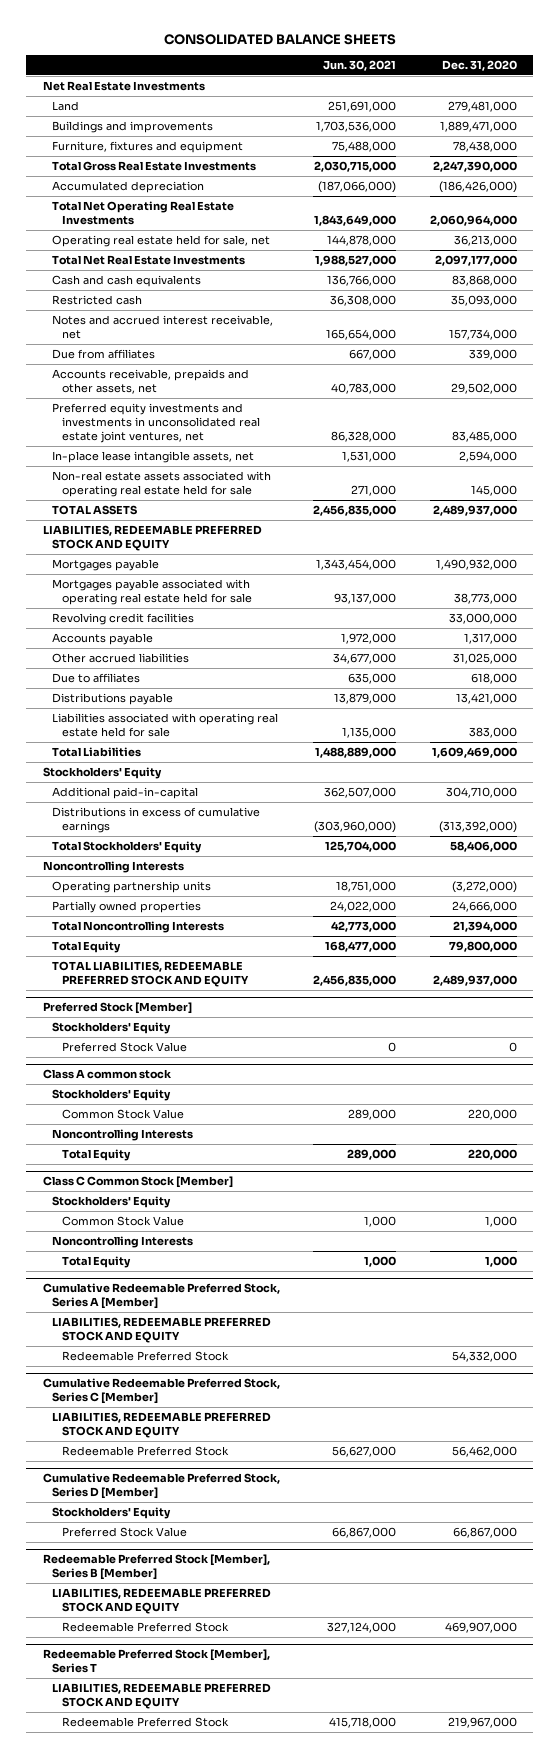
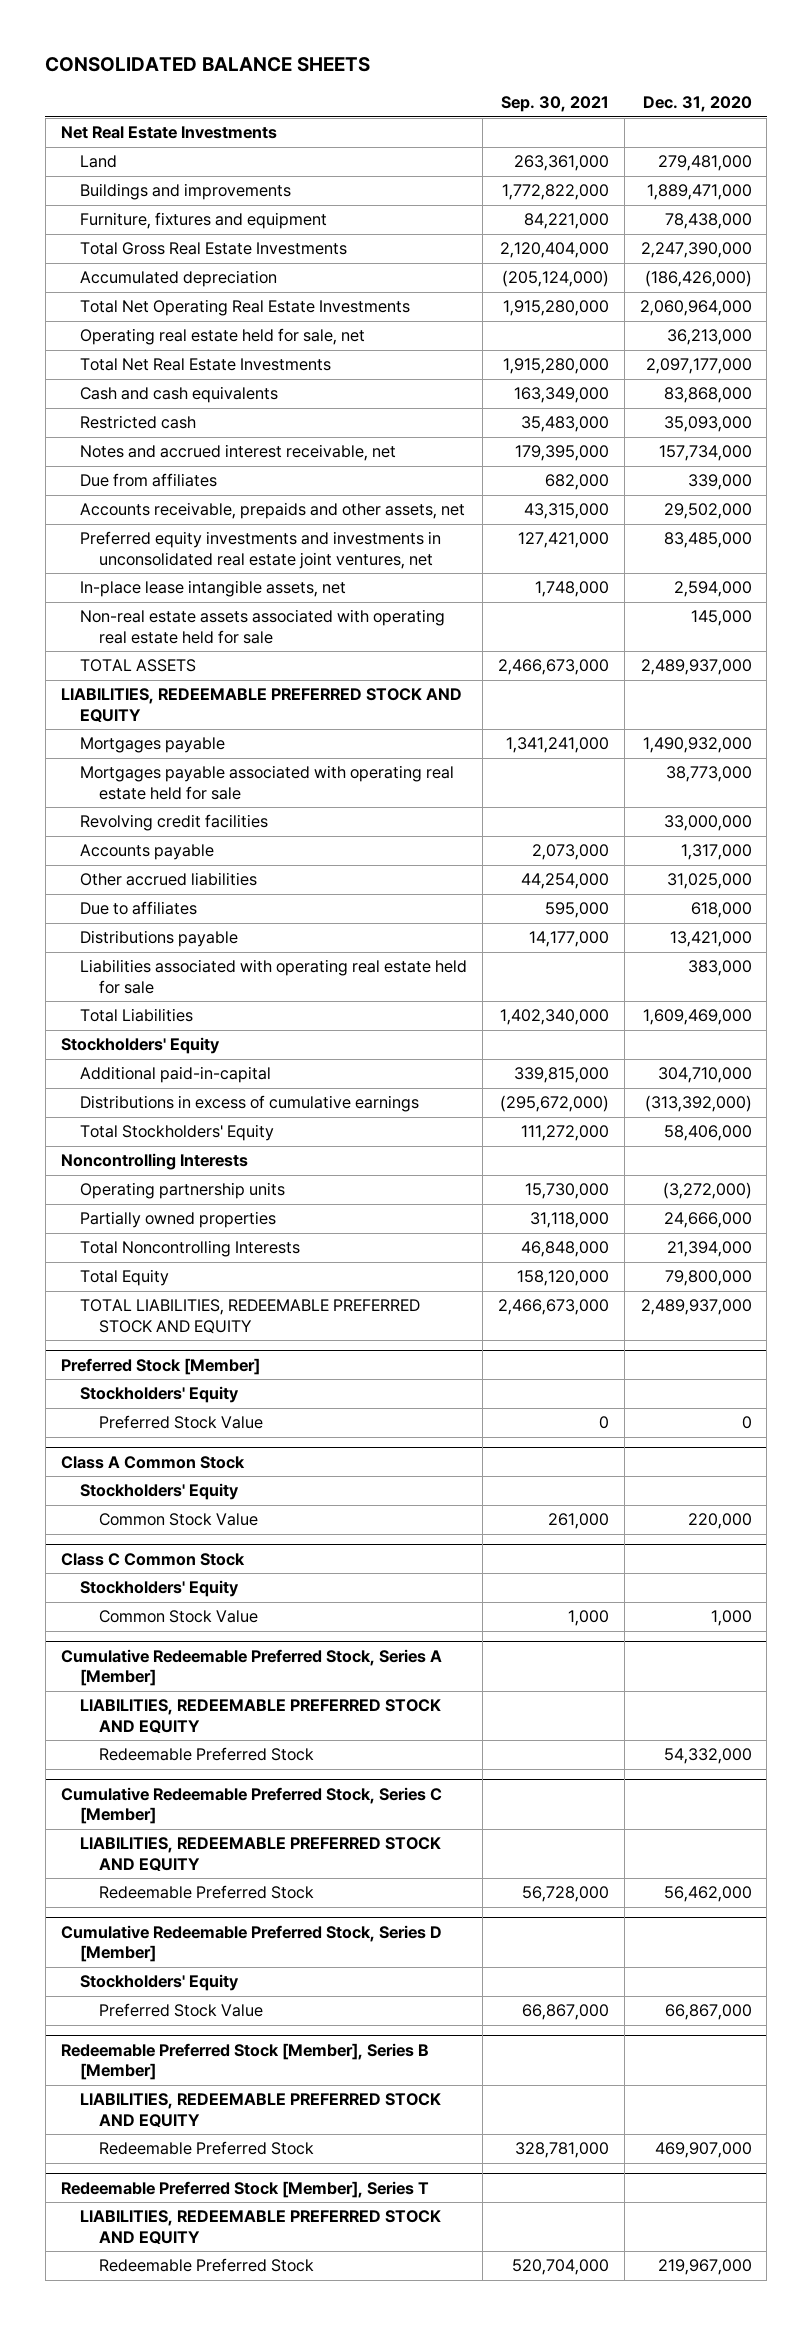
[323,60,397,72] Jun. 30, 2021 -> none
none -> [500,96,609,113] Sep. 30, 2021
[43,1069,173,1080] Class A common stock -> [60,1455,245,1469] Class A Common Stock
[52,1128,194,1141] Noncontrolling Interests -> none
[61,1148,131,1161] Total Equity -> none
[43,1176,234,1189] Class C Common Stock [Member] -> [60,1552,245,1566] Class C Common Stock
[52,1235,194,1248] Noncontrolling Interests -> none
[61,1255,131,1268] Total Equity -> none

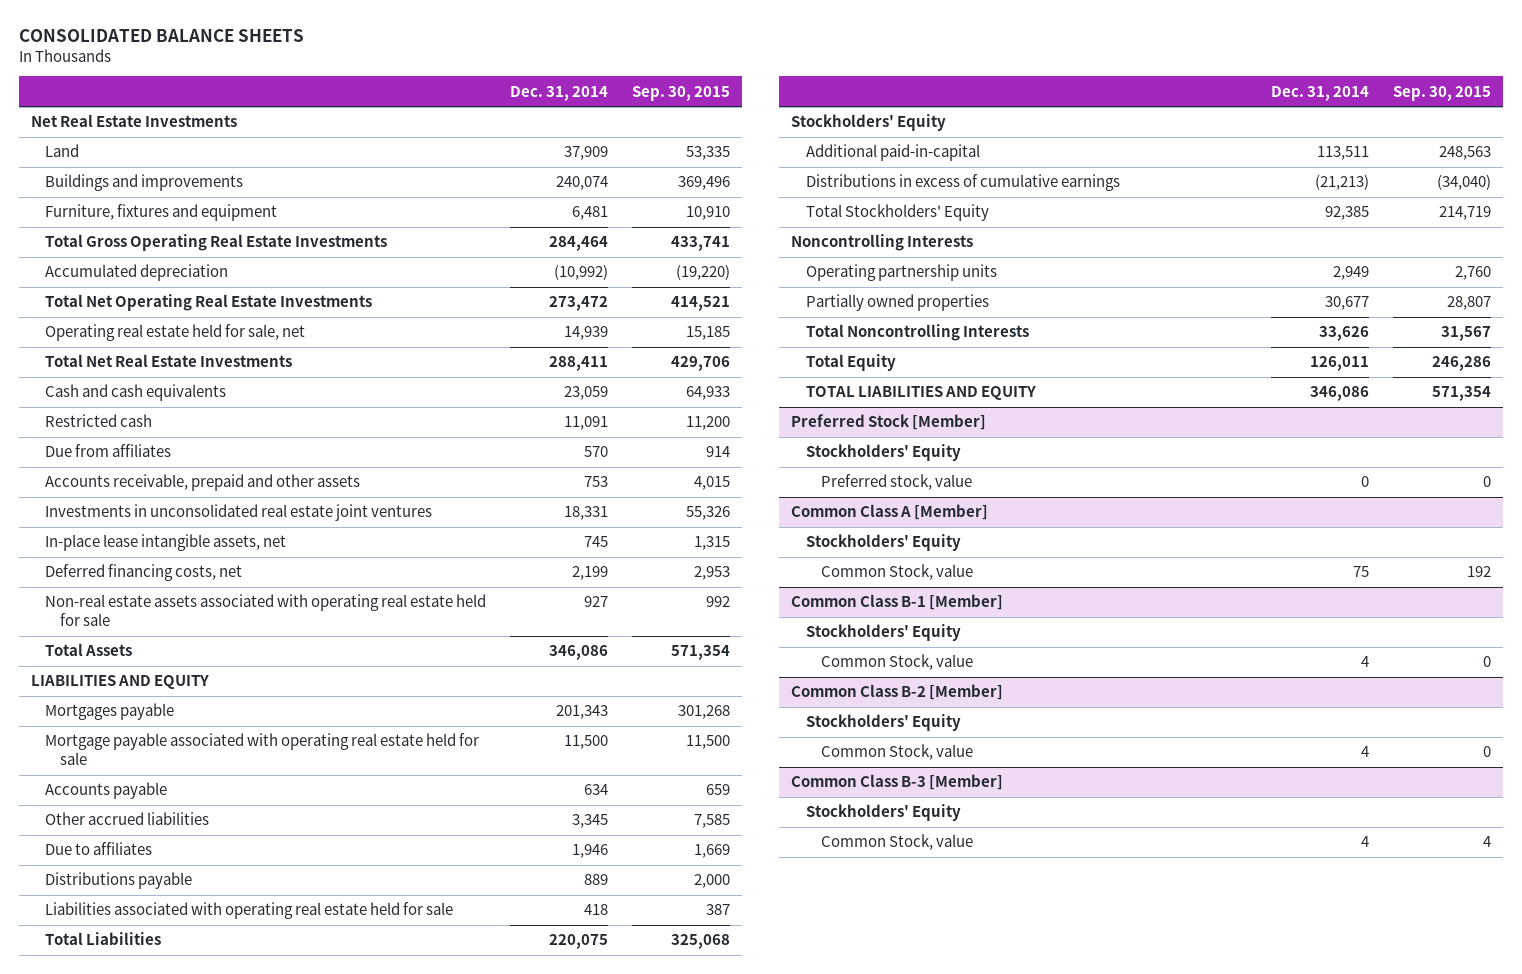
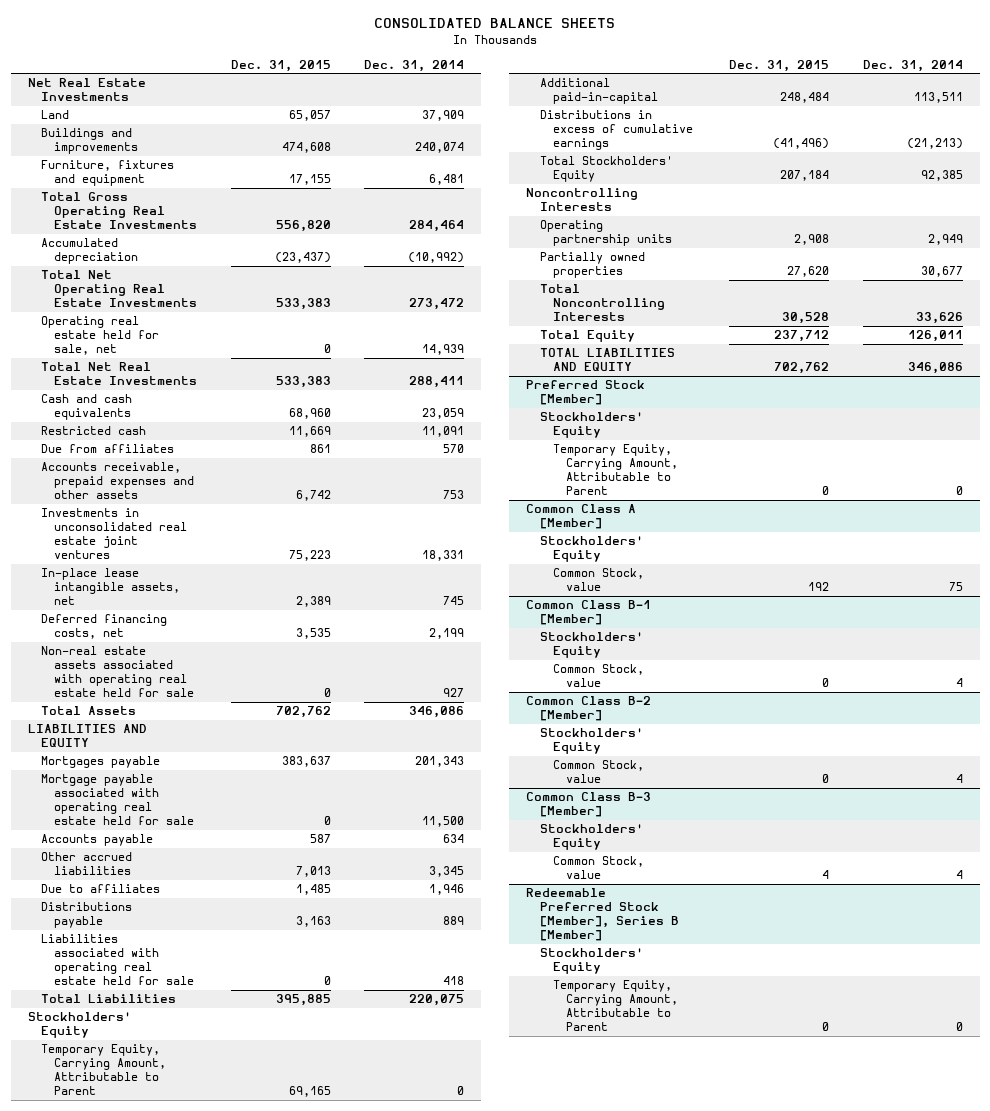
[632,85,731,101] Sep. 30, 2015 -> none
none -> [230,59,331,72] Dec. 31, 2015
[45,474,361,492] Accounts receivable, prepaid and other assets -> [40,462,195,500] Accounts receivable, prepaid expenses and other assets
none -> [40,1044,167,1096] Temporary Equity, Carrying Amount, Attributable to Parent
[820,474,972,491] Preferred stock, value -> none
none -> [552,444,679,496] Temporary Equity, Carrying Amount, Attributable to Parent
none -> [526,888,679,942] Redeemable Preferred Stock [Member], Series B [Member]
none -> [539,948,643,975] Stockholders' Equity
none -> [552,980,679,1032] Temporary Equity, Carrying Amount, Attributable to Parent

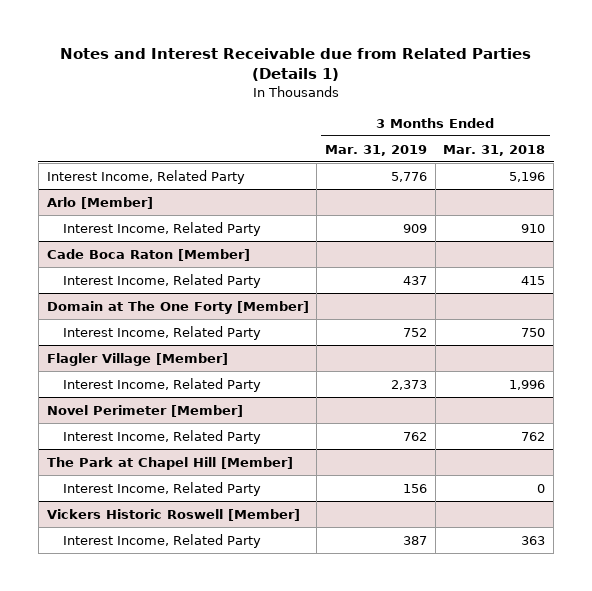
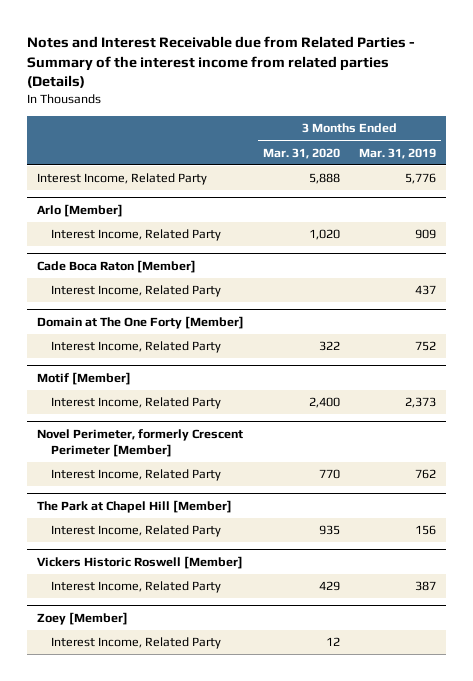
[60,47,532,82] Notes and Interest Receivable due from Related Parties (Details 1) -> [27,35,416,89] Notes and Interest Receivable due from Related Parties - Summary of the interest income from related parties (Details)
[443,144,546,156] Mar. 31, 2018 -> none
none -> [262,147,340,159] Mar. 31, 2020
[46,352,228,366] Flagler Village [Member] -> none
none -> [36,372,131,386] Motif [Member]
[46,404,243,417] Novel Perimeter [Member] -> [36,429,243,457] Novel Perimeter, formerly Crescent Perimeter [Member]
none -> [36,612,128,626] Zoey [Member]
none -> [51,637,222,650] Interest Income, Related Party

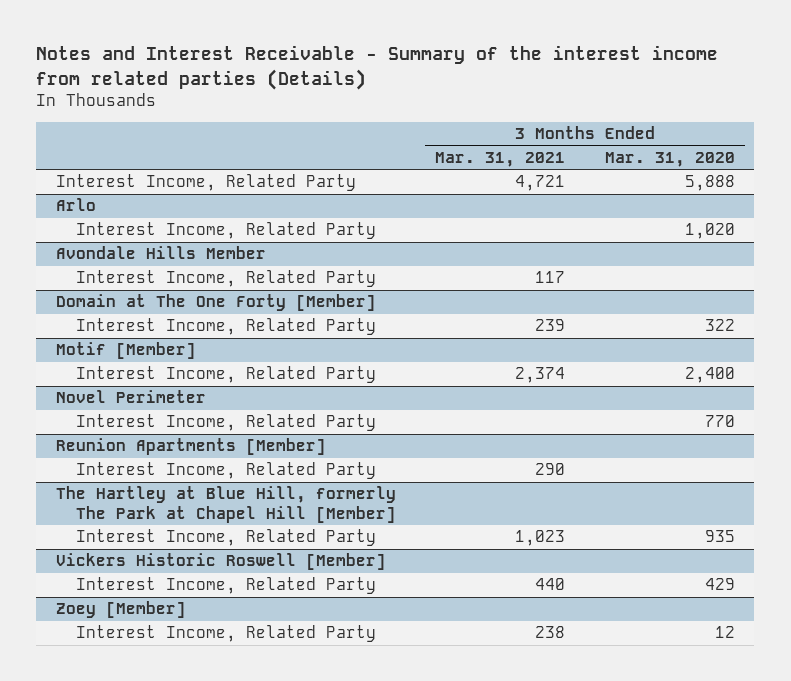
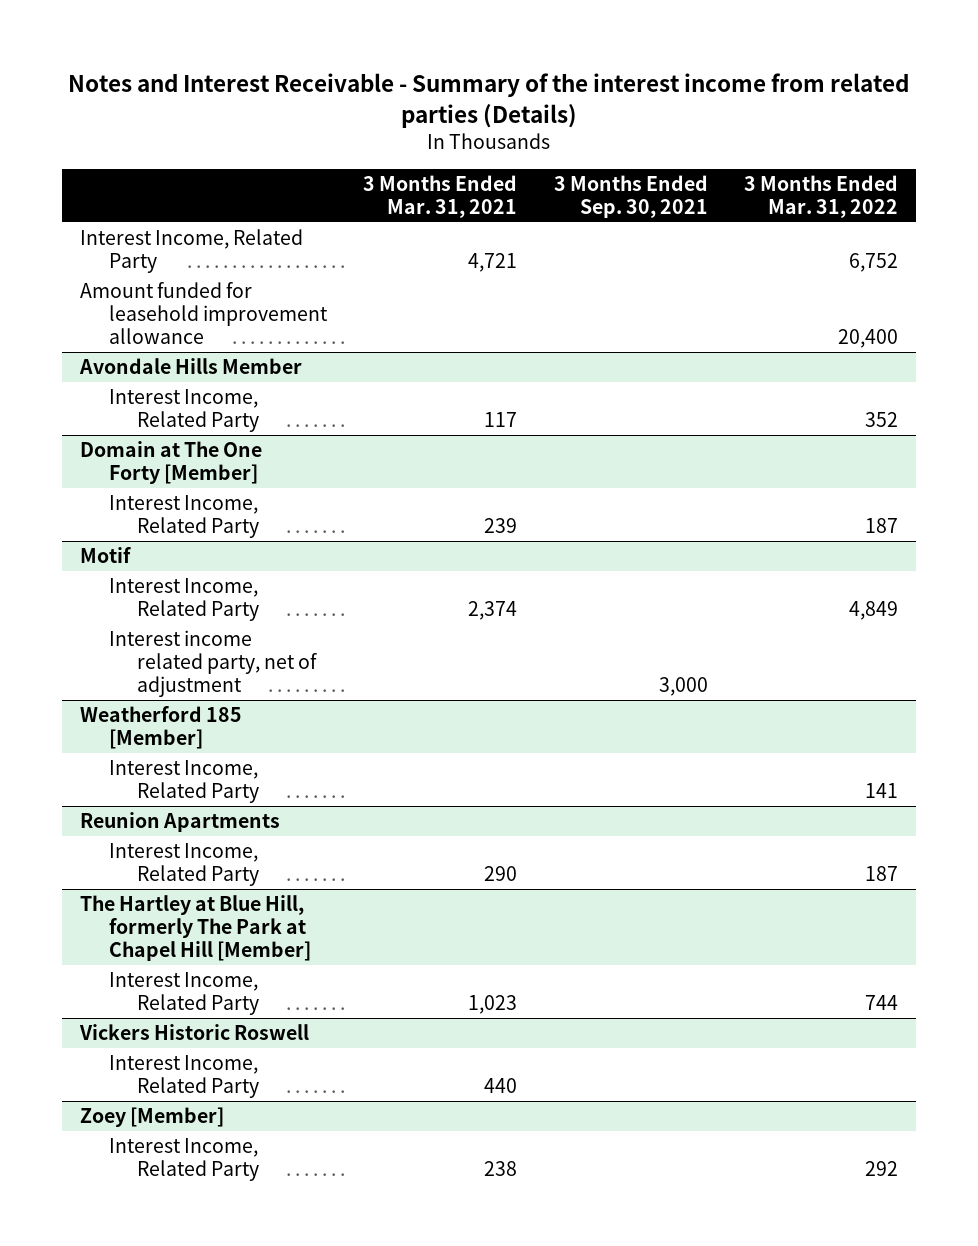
[604,151,735,167] Mar. 31, 2020 -> none
none -> [553,174,708,218] 3 Months Ended Sep. 30, 2021
none -> [744,174,899,218] 3 Months Ended Mar. 31, 2022
[55,198,96,212] Arlo -> none
[75,222,376,240] Interest Income, Related Party -> none
none -> [80,282,328,345] Amount funded for leasehold improvement allowance
[55,342,196,360] Motif [Member] -> [80,547,132,564] Motif
[55,390,206,404] Novel Perimeter -> none
none -> [108,630,317,698] Interest income related party, net of adjustment
none -> [80,706,243,750] Weatherford 185 [Member]
[55,438,326,456] Reunion Apartments [Member] -> [80,812,281,833] Reunion Apartments
[55,553,386,571] Vickers Historic Roswell [Member] -> [79,1024,310,1041] Vickers Historic Roswell

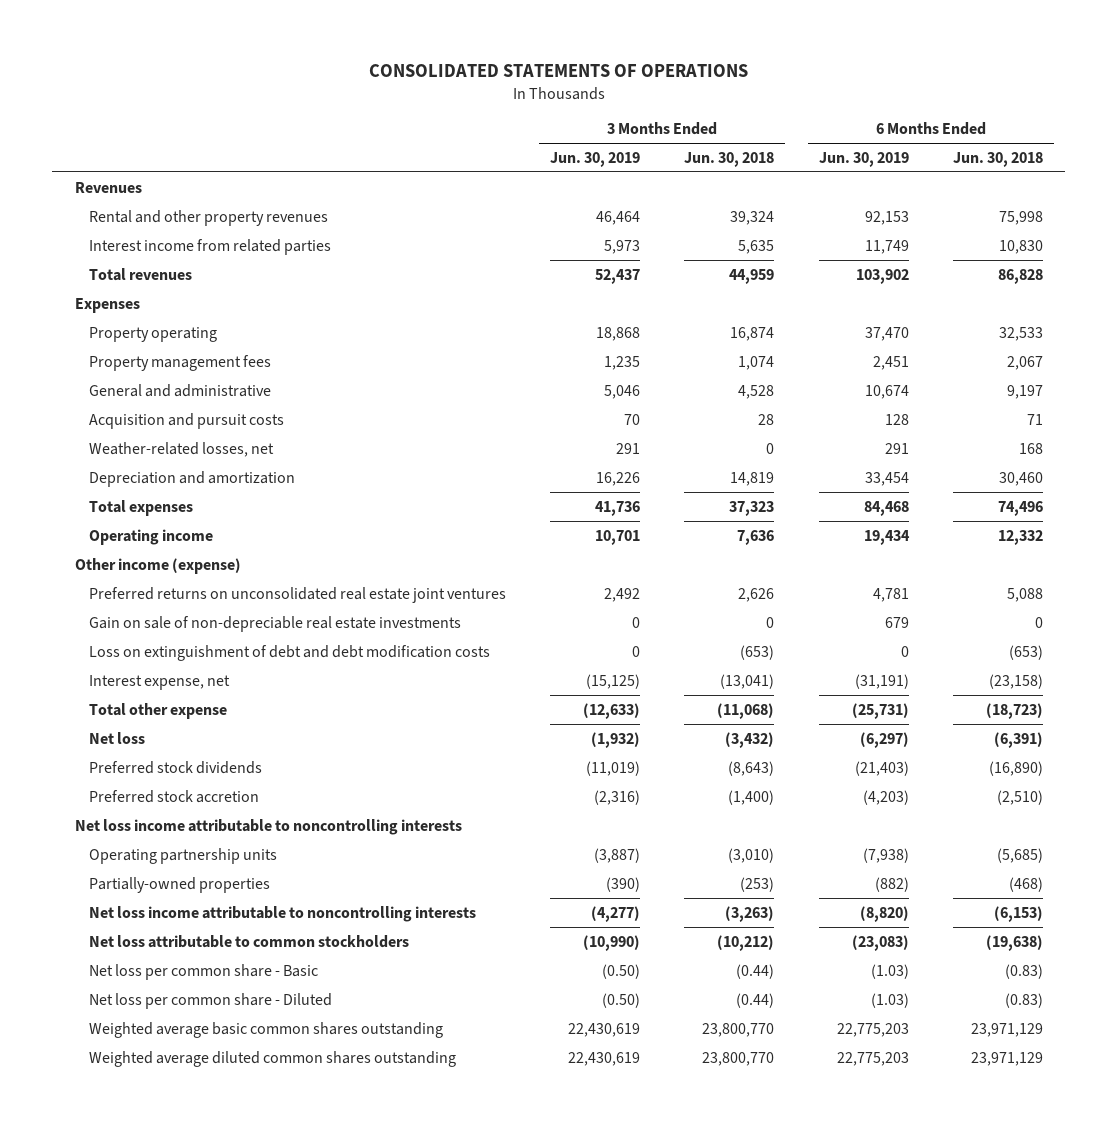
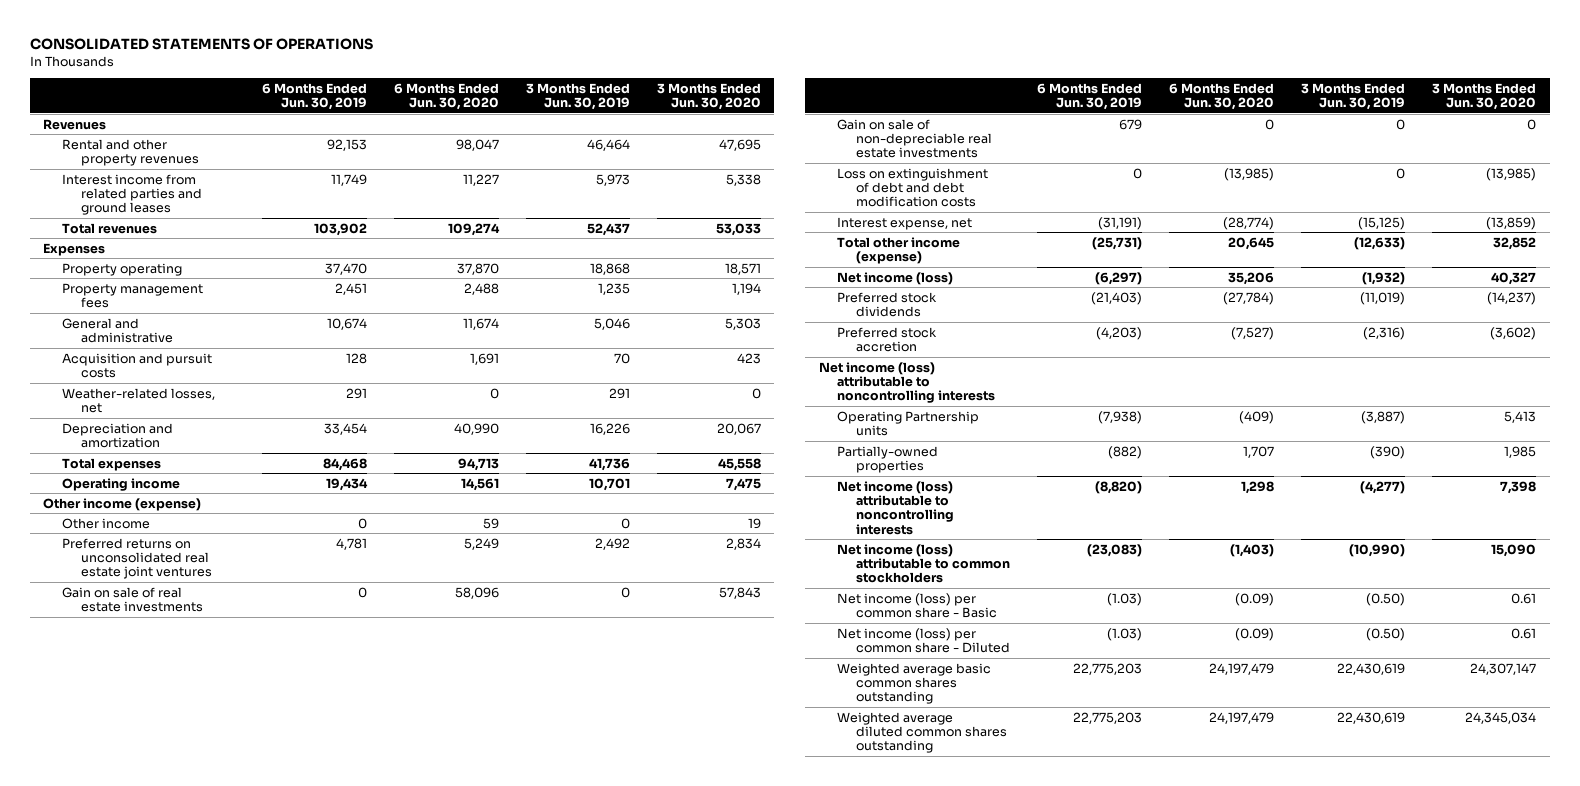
[684,151,775,167] Jun. 30, 2018 -> none
[952,151,1043,167] Jun. 30, 2018 -> none
none -> [393,82,499,111] 6 Months Ended Jun. 30, 2020
none -> [656,82,761,111] 3 Months Ended Jun. 30, 2020
[88,238,331,255] Interest income from related parties -> [62,173,202,216] Interest income from related parties and ground leases
none -> [62,517,151,529] Other income
none -> [62,586,203,612] Gain on sale of real estate investments
[88,702,227,719] Total other expense -> [837,236,961,264] Total other income (expense)
[88,731,145,744] Net loss -> [837,271,954,285] Net income (loss)
[74,818,462,835] Net loss income attributable to noncontrolling interests -> [818,361,996,404] Net income (loss) attributable to noncontrolling interests
[88,847,277,864] Operating partnership units -> [837,410,980,436] Operating Partnership units
[88,905,476,922] Net loss income attributable to noncontrolling interests -> [837,480,954,535] Net income (loss) attributable to noncontrolling interests
[88,934,409,948] Net loss attributable to common stockholders -> [837,543,1010,584] Net income (loss) attributable to common stockholders
[88,963,318,980] Net loss per common share - Basic -> [837,592,997,618] Net income (loss) per common share - Basic
[88,992,332,1009] Net loss per common share - Diluted -> [837,627,1010,653] Net income (loss) per common share - Diluted

